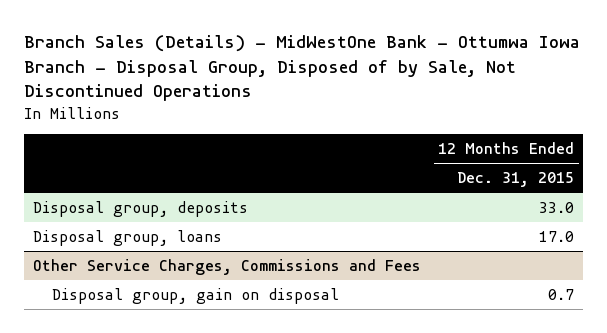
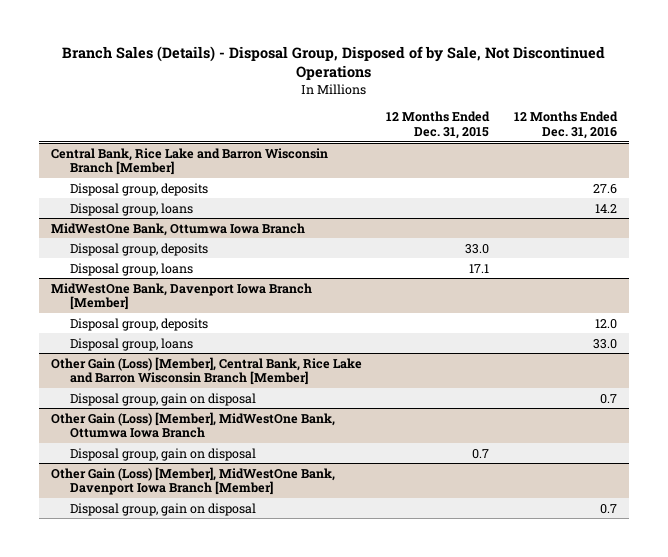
[23,35,580,102] Branch Sales (Details) - MidWestOne Bank - Ottumwa Iowa Branch - Disposal Group, Disposed of by Sale, Not Discontinued Operations -> [61,45,605,81] Branch Sales (Details) - Disposal Group, Disposed of by Sale, Not Discontinued Operations
none -> [513,111,618,140] 12 Months Ended Dec. 31, 2016
none -> [50,147,328,176] Central Bank, Rice Lake and Barron Wisconsin Branch [Member]
none -> [69,182,208,196] Disposal group, deposits
none -> [69,202,193,216] Disposal group, loans
none -> [50,222,305,236] MidWestOne Bank, Ottumwa Iowa Branch
[539,230,575,242] 17.0 -> [469,263,490,273] 17.1
none -> [50,282,312,311] MidWestOne Bank, Davenport Iowa Branch [Member]
none -> [69,317,208,331] Disposal group, deposits
none -> [69,337,193,351] Disposal group, loans
none -> [50,356,362,386] Other Gain (Loss) [Member], Central Bank, Rice Lake and Barron Wisconsin Branch [Member]
none -> [69,392,256,406] Disposal group, gain on disposal
[32,258,421,275] Other Service Charges, Commissions and Fees -> [50,411,335,439] Other Gain (Loss) [Member], MidWestOne Bank, Ottumwa Iowa Branch
none -> [50,466,335,496] Other Gain (Loss) [Member], MidWestOne Bank, Davenport Iowa Branch [Member]
none -> [69,502,256,516] Disposal group, gain on disposal

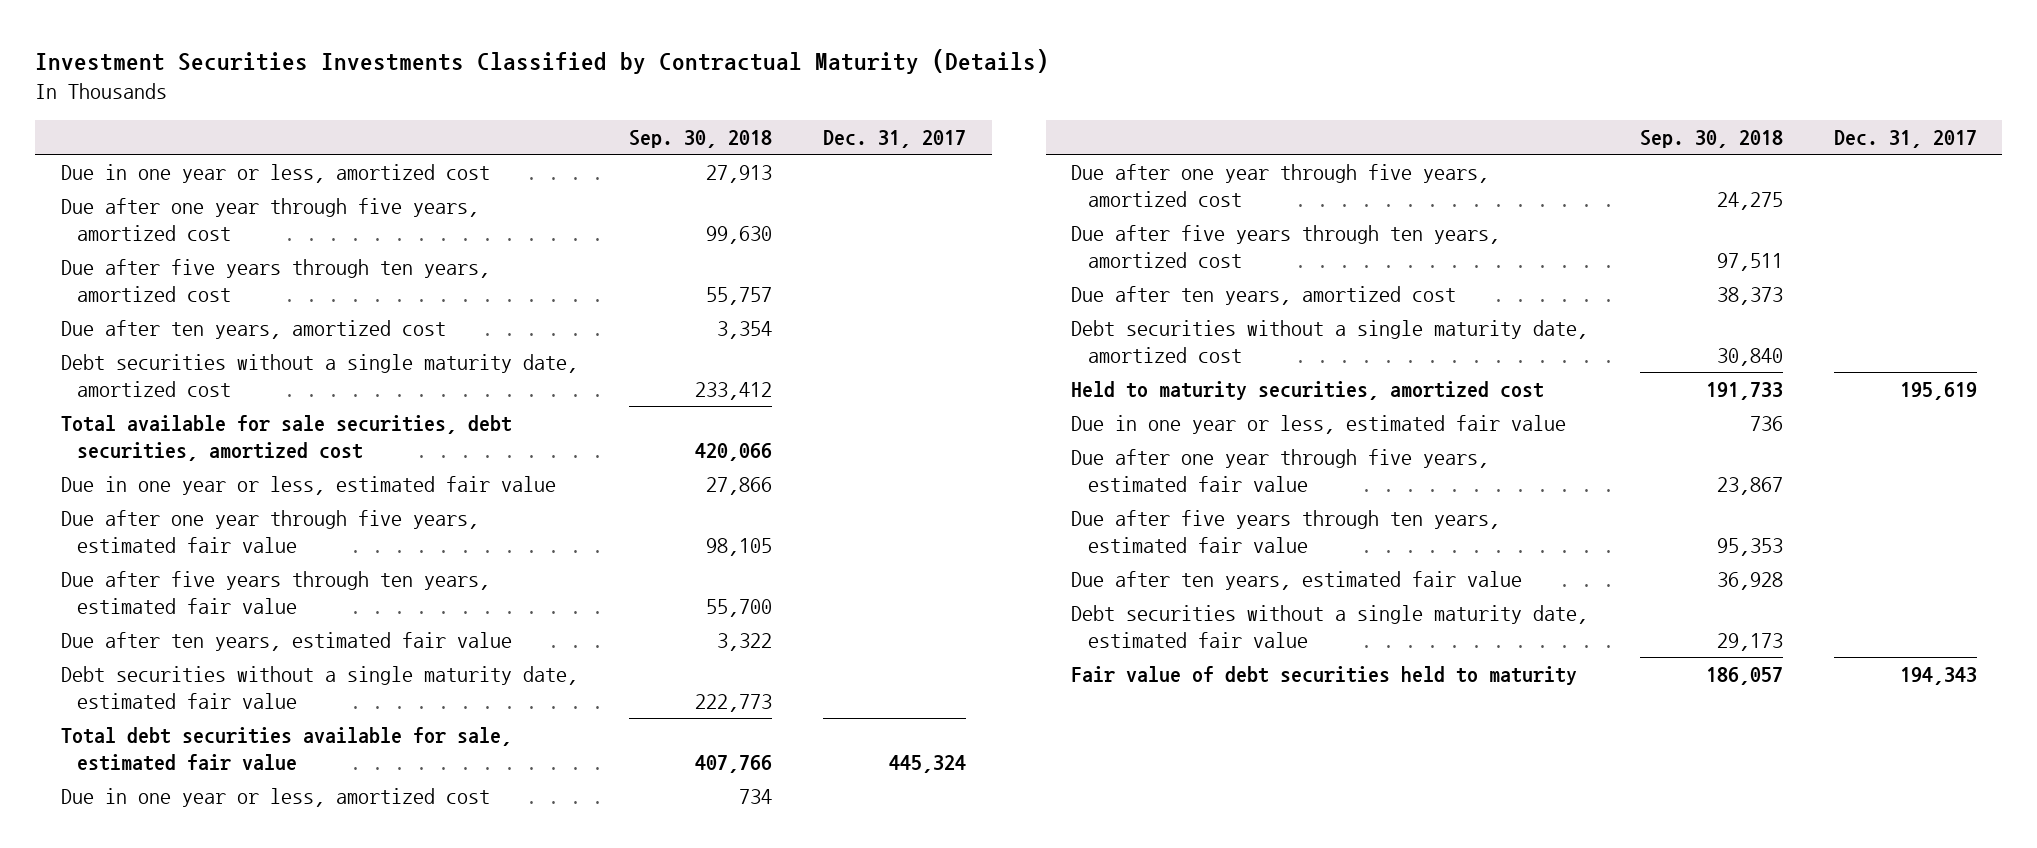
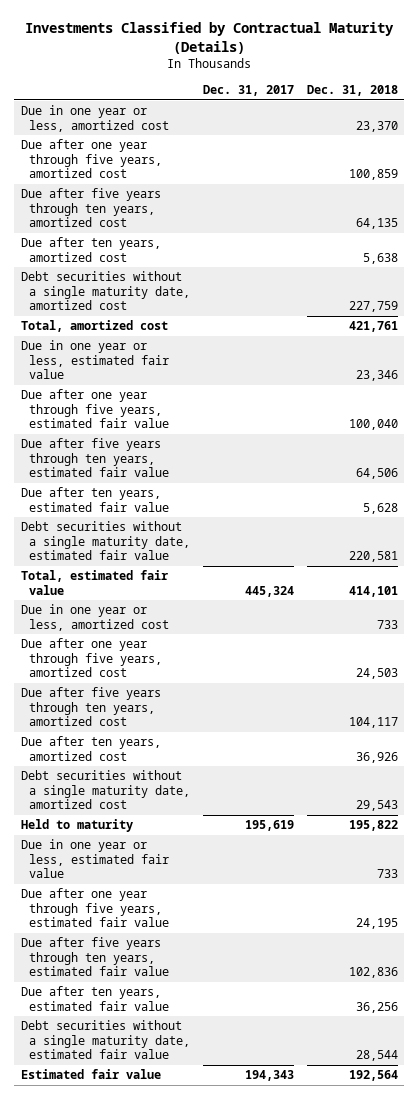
[35,49,1050,75] Investment Securities Investments Classified by Contractual Maturity (Details) -> [25,21,395,54] Investments Classified by Contractual Maturity (Details)
[628,130,772,149] Sep. 30, 2018 -> none
none -> [306,85,398,97] Dec. 31, 2018
[60,415,512,461] Total available for sale securities, debt securities, amortized cost -> [20,320,168,333] Total, amortized cost
[60,727,512,771] Total debt securities available for sale, estimated fair value -> [20,570,168,595] Total, estimated fair value
[1071,381,1545,401] Held to maturity securities, amortized cost -> [20,819,133,833] Held to maturity
[1071,666,1578,686] Fair value of debt securities held to maturity -> [20,1069,161,1080] Estimated fair value

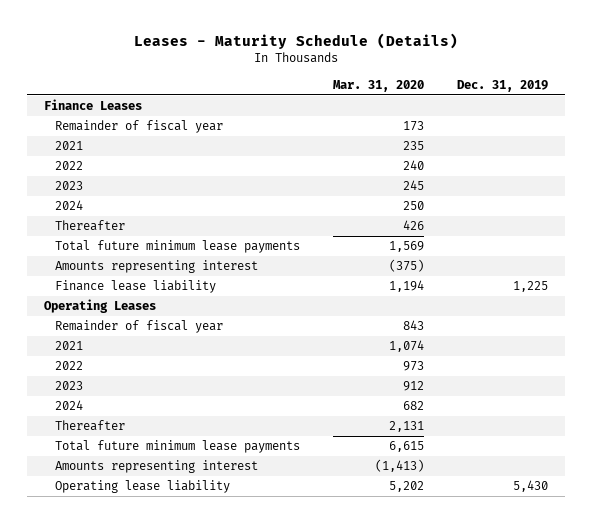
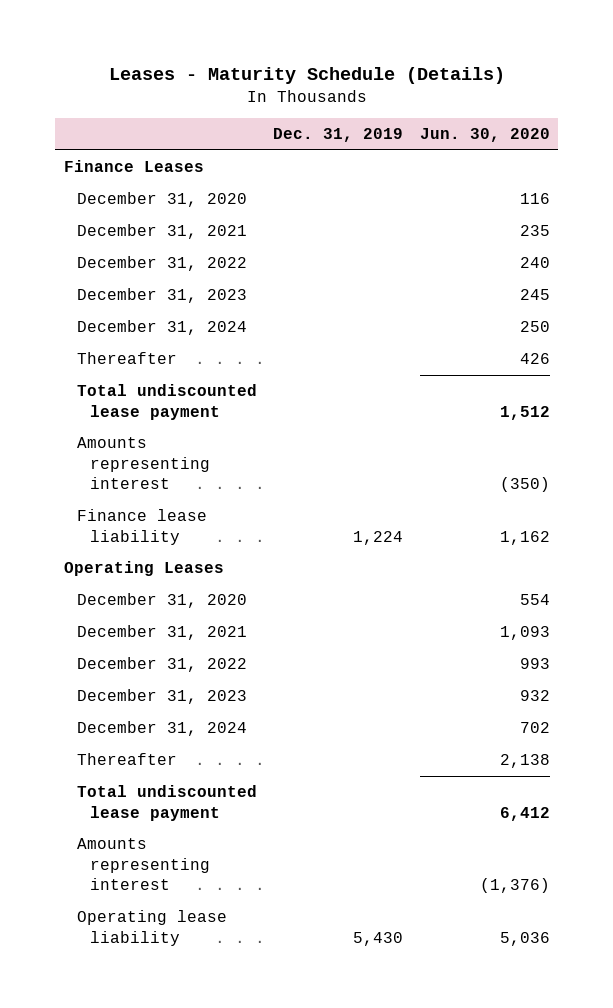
[332,80,424,93] Mar. 31, 2020 -> none
none -> [419,128,550,143] Jun. 30, 2020
[54,200,83,211] 2024 -> none
[54,120,223,134] Remainder of fiscal year -> [76,192,247,208] December 31, 2020
none -> [76,224,247,240] December 31, 2021
[54,141,83,151] 2021 -> [76,256,247,272] December 31, 2022
[54,161,83,171] 2022 -> [76,288,247,304] December 31, 2023
[54,181,83,191] 2023 -> [76,320,247,336] December 31, 2024
[54,240,300,254] Total future minimum lease payments -> [76,384,257,420] Total undiscounted lease payment
[513,281,549,293] 1,225 -> [353,530,404,545] 1,224
[54,400,83,411] 2024 -> none
[54,320,223,334] Remainder of fiscal year -> [76,593,247,609] December 31, 2020
none -> [76,625,247,641] December 31, 2021
[54,341,83,351] 2021 -> [76,657,247,673] December 31, 2022
[54,361,83,371] 2022 -> [76,689,247,705] December 31, 2023
[54,381,83,391] 2023 -> [76,721,247,737] December 31, 2024
[54,440,300,454] Total future minimum lease payments -> [76,785,257,821] Total undiscounted lease payment

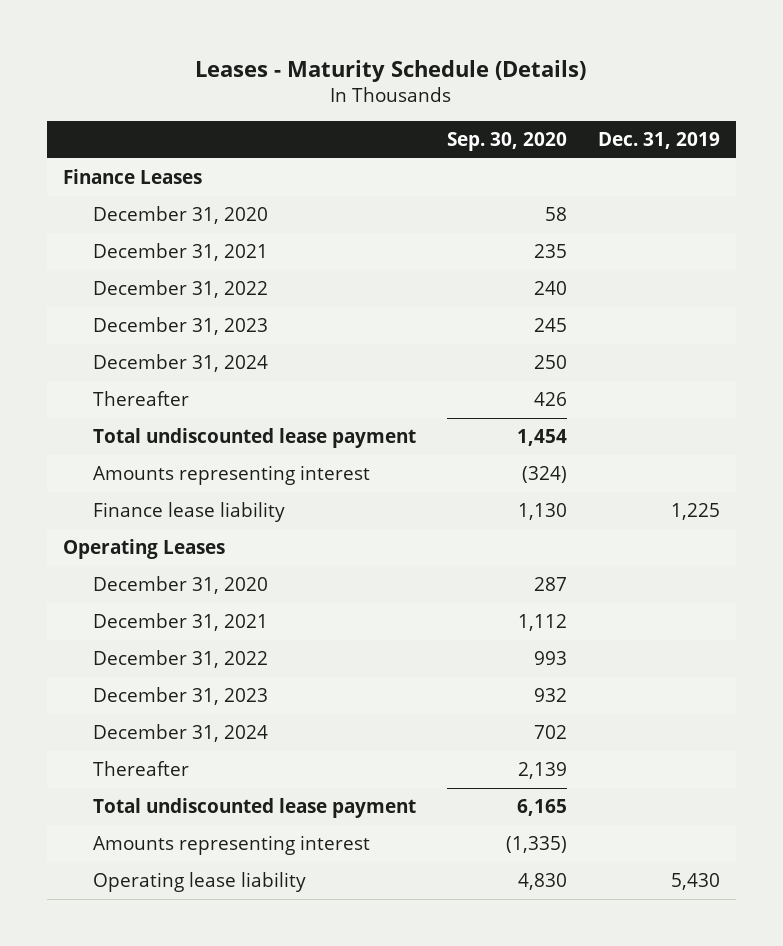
[419,128,550,143] Jun. 30, 2020 -> none
none -> [446,131,567,151] Sep. 30, 2020
[353,530,404,545] 1,224 -> [671,503,721,521] 1,225

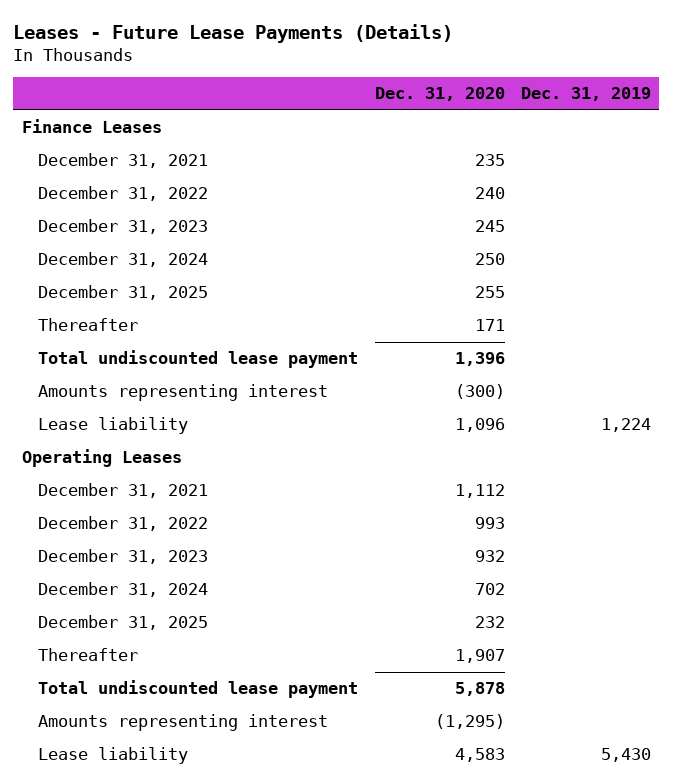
[195,59,587,82] Leases - Maturity Schedule (Details) -> [13,23,454,43] Leases - Future Lease Payments (Details)
[446,131,567,151] Sep. 30, 2020 -> none
none -> [374,87,505,102] Dec. 31, 2020
[92,206,268,225] December 31, 2020 -> none
none -> [38,285,209,301] December 31, 2025
[92,502,285,523] Finance lease liability -> [38,417,189,435] Lease liability
[671,503,721,521] 1,225 -> [601,418,652,433] 1,224
[92,576,268,595] December 31, 2020 -> none
none -> [38,615,209,631] December 31, 2025
[92,872,306,893] Operating lease liability -> [38,747,189,765] Lease liability

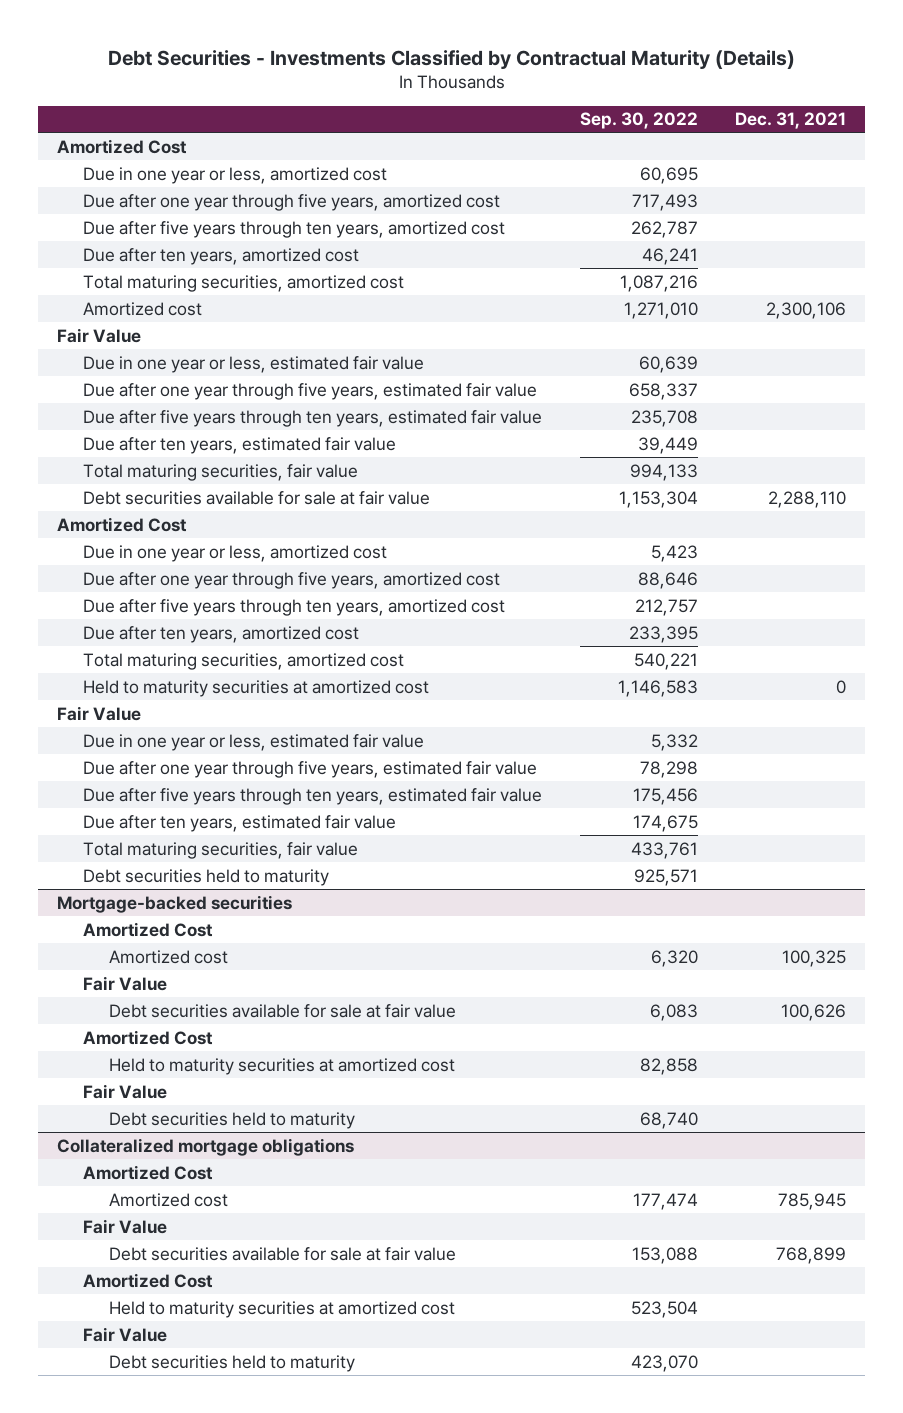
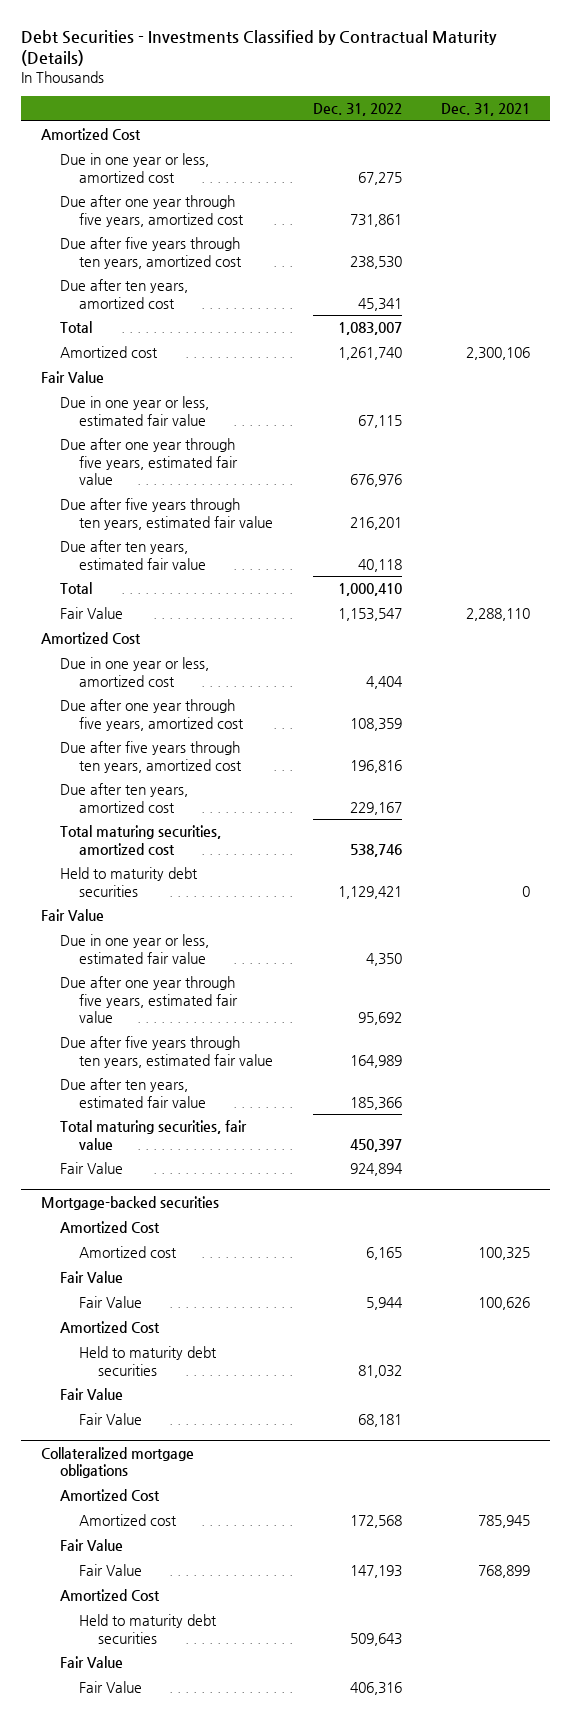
[579,112,698,130] Sep. 30, 2022 -> none
none -> [312,102,402,116] Dec. 31, 2022
[83,274,405,292] Total maturing securities, amortized cost -> [59,321,92,334] Total
[83,463,359,481] Total maturing securities, fair value -> [59,582,92,595] Total
[83,490,431,505] Debt securities available for sale at fair value -> [59,607,123,620] Fair Value
[83,679,430,697] Held to maturity securities at amortized cost -> [59,867,198,897] Held to maturity debt securities
[83,868,330,886] Debt securities held to maturity -> [59,1162,123,1175] Fair Value
[109,1003,457,1018] Debt securities available for sale at fair value -> [78,1296,142,1309] Fair Value
[109,1057,456,1075] Held to maturity securities at amortized cost -> [78,1346,217,1376] Held to maturity debt securities
[109,1111,356,1129] Debt securities held to maturity -> [78,1413,142,1426] Fair Value
[109,1246,457,1261] Debt securities available for sale at fair value -> [78,1564,142,1577] Fair Value
[109,1300,456,1318] Held to maturity securities at amortized cost -> [78,1614,217,1644] Held to maturity debt securities
[109,1354,356,1372] Debt securities held to maturity -> [78,1681,142,1694] Fair Value

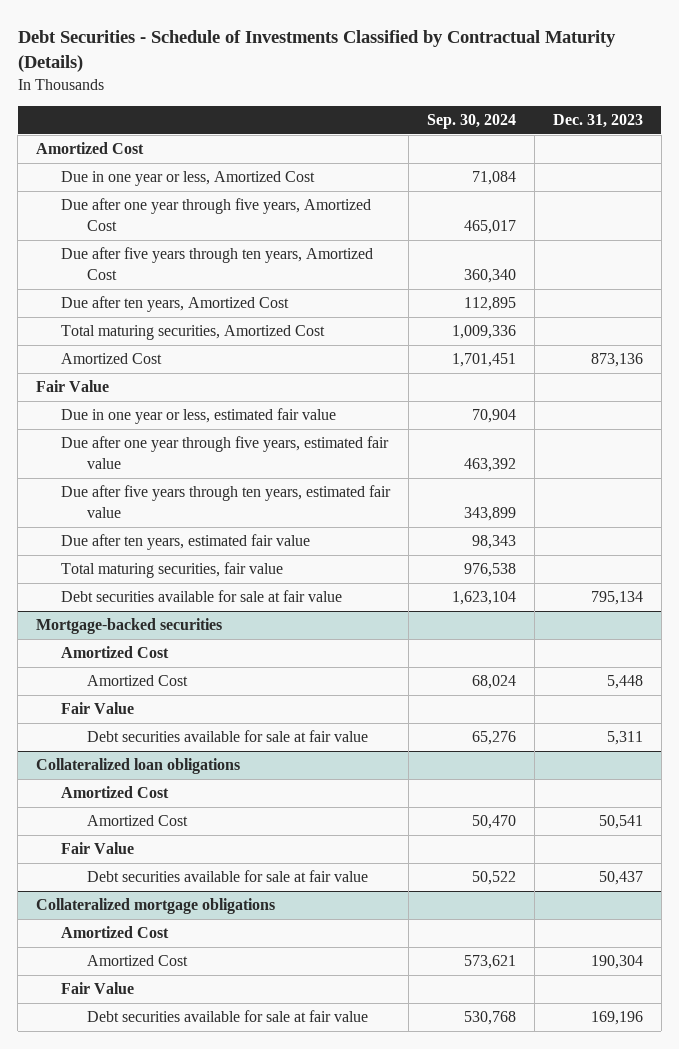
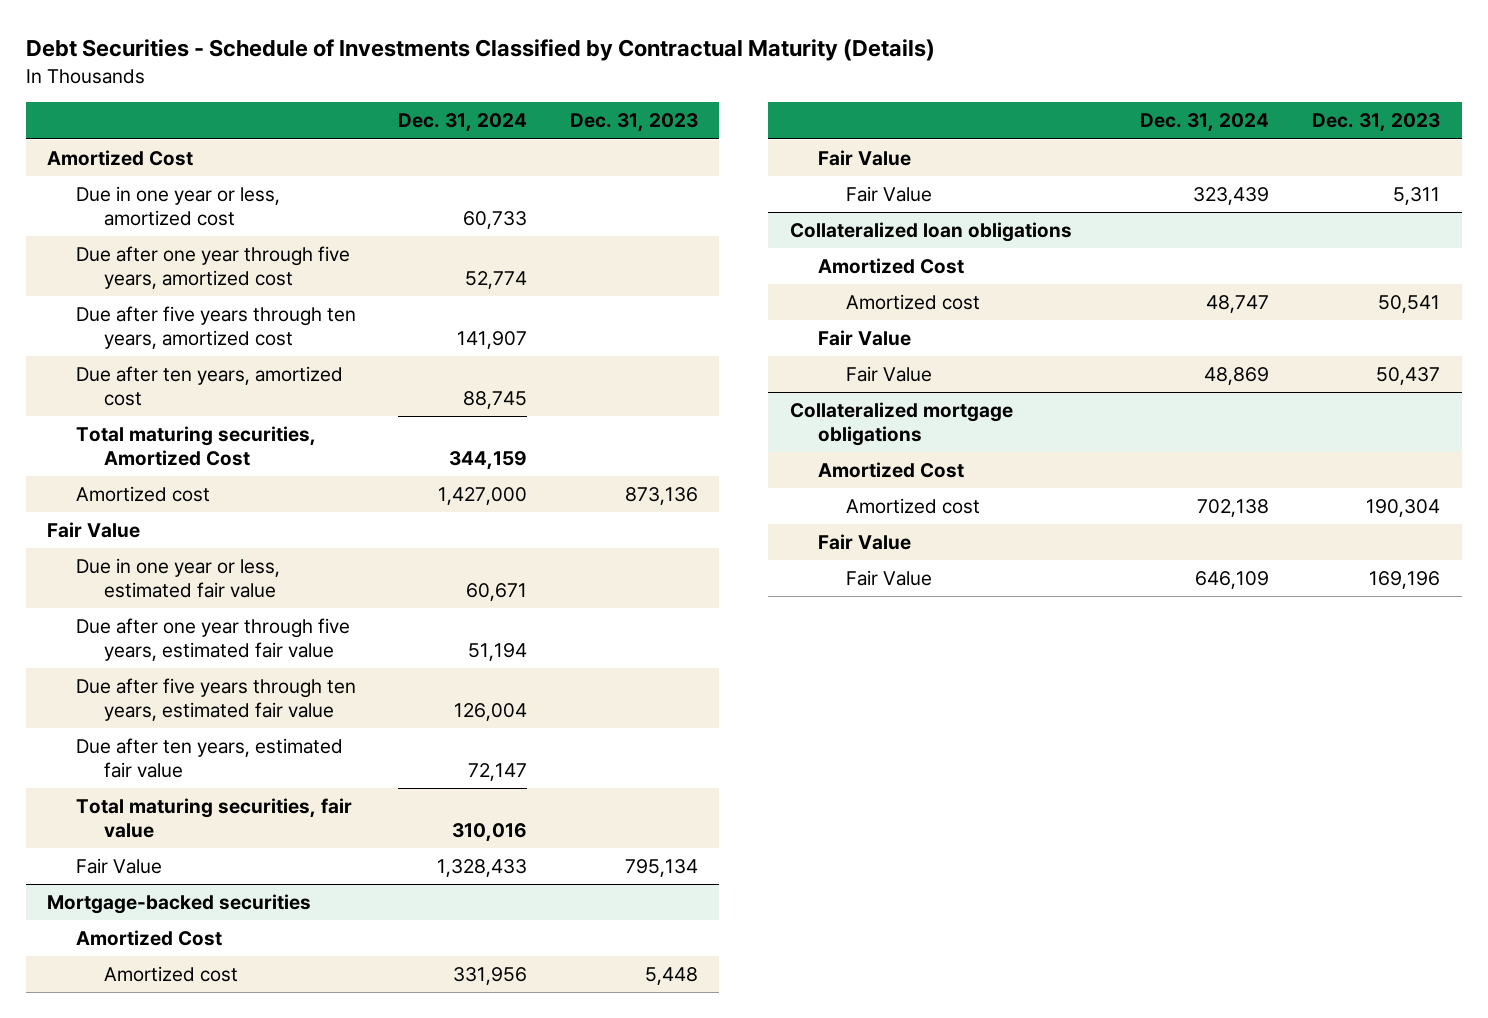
[427,113,517,129] Sep. 30, 2024 -> none
none -> [398,113,528,133] Dec. 31, 2024
[61,171,316,187] Due in one year or less, Amortized Cost -> [75,186,280,227] Due in one year or less, amortized cost
[61,198,372,231] Due after one year through five years, Amortized Cost -> [75,246,350,290] Due after one year through five years, amortized cost
[61,247,374,280] Due after five years through ten years, Amortized Cost -> [75,306,356,350] Due after five years through ten years, amortized cost
[61,296,290,313] Due after ten years, Amortized Cost -> [75,366,343,407] Due after ten years, amortized cost
[61,353,163,365] Amortized Cost -> [75,486,210,503] Amortized cost
[61,590,343,603] Debt securities available for sale at fair value -> [75,858,162,875] Fair Value
[86,675,188,687] Amortized Cost -> [103,966,238,983] Amortized cost
[86,730,368,743] Debt securities available for sale at fair value -> [845,186,932,203] Fair Value
[86,815,188,827] Amortized Cost -> [845,294,980,311] Amortized cost
[86,870,368,883] Debt securities available for sale at fair value -> [845,366,932,383] Fair Value
[86,955,188,967] Amortized Cost -> [845,498,980,515] Amortized cost
[86,1010,368,1023] Debt securities available for sale at fair value -> [845,570,932,587] Fair Value

